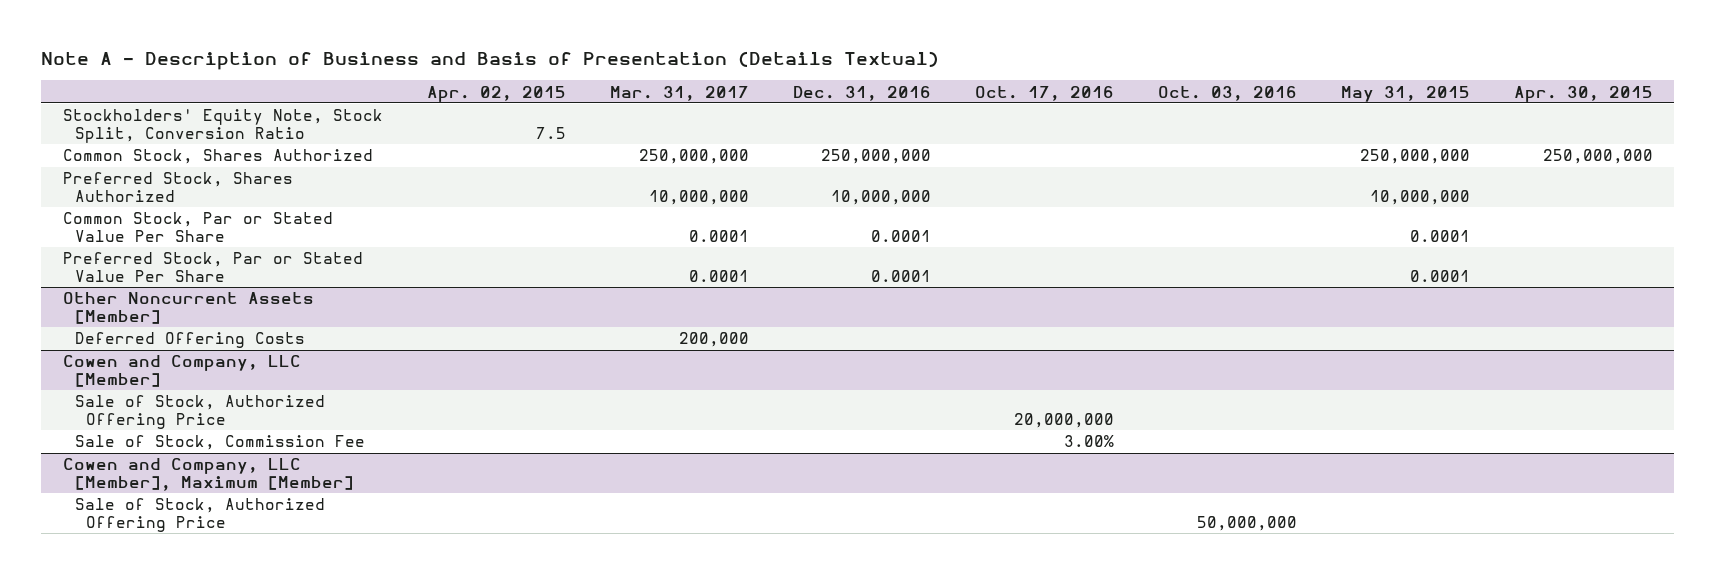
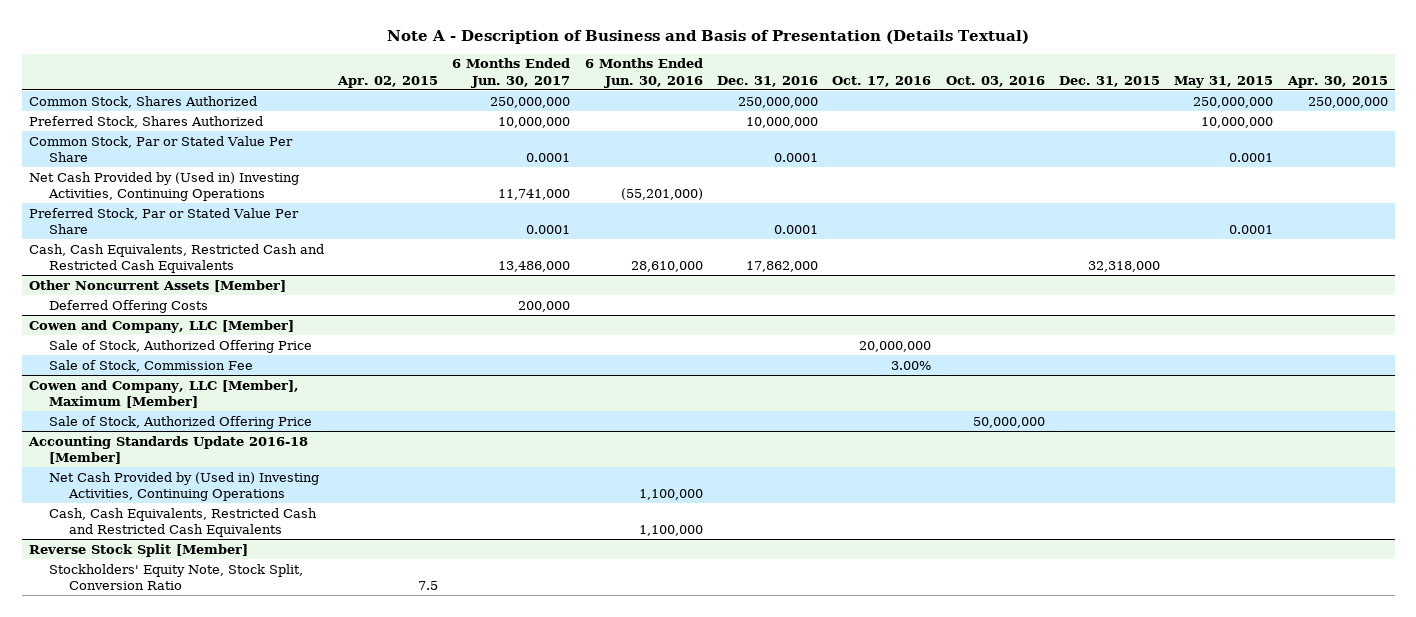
[609,85,749,101] Mar. 31, 2017 -> none
none -> [452,58,571,88] 6 Months Ended Jun. 30, 2017
none -> [584,58,703,88] 6 Months Ended Jun. 30, 2016
none -> [1058,75,1160,87] Dec. 31, 2015
[63,109,384,143] Stockholders' Equity Note, Stock Split, Conversion Ratio -> none
none -> [28,171,299,201] Net Cash Provided by (Used in) Investing Activities, Continuing Operations
none -> [28,243,324,273] Cash, Cash Equivalents, Restricted Cash and Restricted Cash Equivalents
none -> [27,435,308,464] Accounting Standards Update 2016-18 [Member]
none -> [48,471,319,501] Net Cash Provided by (Used in) Investing Activities, Continuing Operations
none -> [48,507,317,537] Cash, Cash Equivalents, Restricted Cash and Restricted Cash Equivalents
none -> [28,543,248,557] Reverse Stock Split [Member]
none -> [48,563,303,590] Stockholders' Equity Note, Stock Split, Conversion Ratio

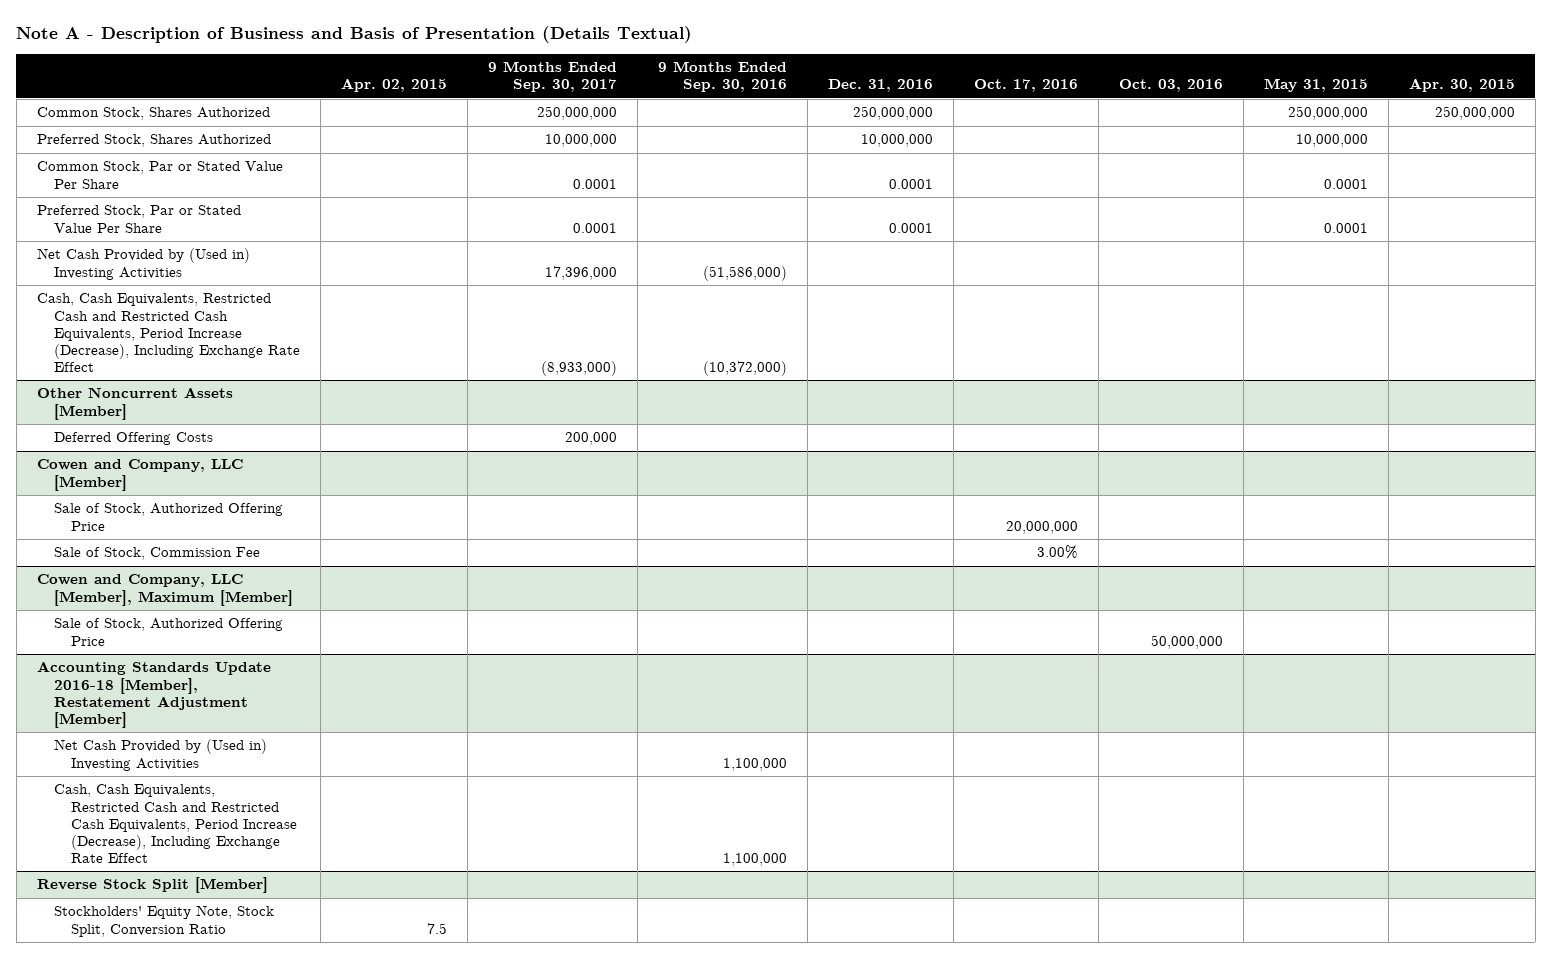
[452,58,571,88] 6 Months Ended Jun. 30, 2017 -> none
[584,58,703,88] 6 Months Ended Jun. 30, 2016 -> none
[1058,75,1160,87] Dec. 31, 2015 -> none
none -> [487,61,617,93] 9 Months Ended Sep. 30, 2017
none -> [657,61,787,93] 9 Months Ended Sep. 30, 2016
[28,171,299,201] Net Cash Provided by (Used in) Investing Activities, Continuing Operations -> none
[28,243,324,273] Cash, Cash Equivalents, Restricted Cash and Restricted Cash Equivalents -> none
none -> [36,248,250,280] Net Cash Provided by (Used in) Investing Activities
none -> [36,293,301,372] Cash, Cash Equivalents, Restricted Cash and Restricted Cash Equivalents, Period Increase (Decrease), Including Exchange Rate Effect
[48,507,317,537] Cash, Cash Equivalents, Restricted Cash and Restricted Cash Equivalents -> none
[27,435,308,464] Accounting Standards Update 2016-18 [Member] -> [36,661,271,728] Accounting Standards Update 2016-18 [Member], Restatement Adjustment [Member]
[48,471,319,501] Net Cash Provided by (Used in) Investing Activities, Continuing Operations -> [54,739,268,771] Net Cash Provided by (Used in) Investing Activities
none -> [54,784,298,863] Cash, Cash Equivalents, Restricted Cash and Restricted Cash Equivalents, Period Increase (Decrease), Including Exchange Rate Effect

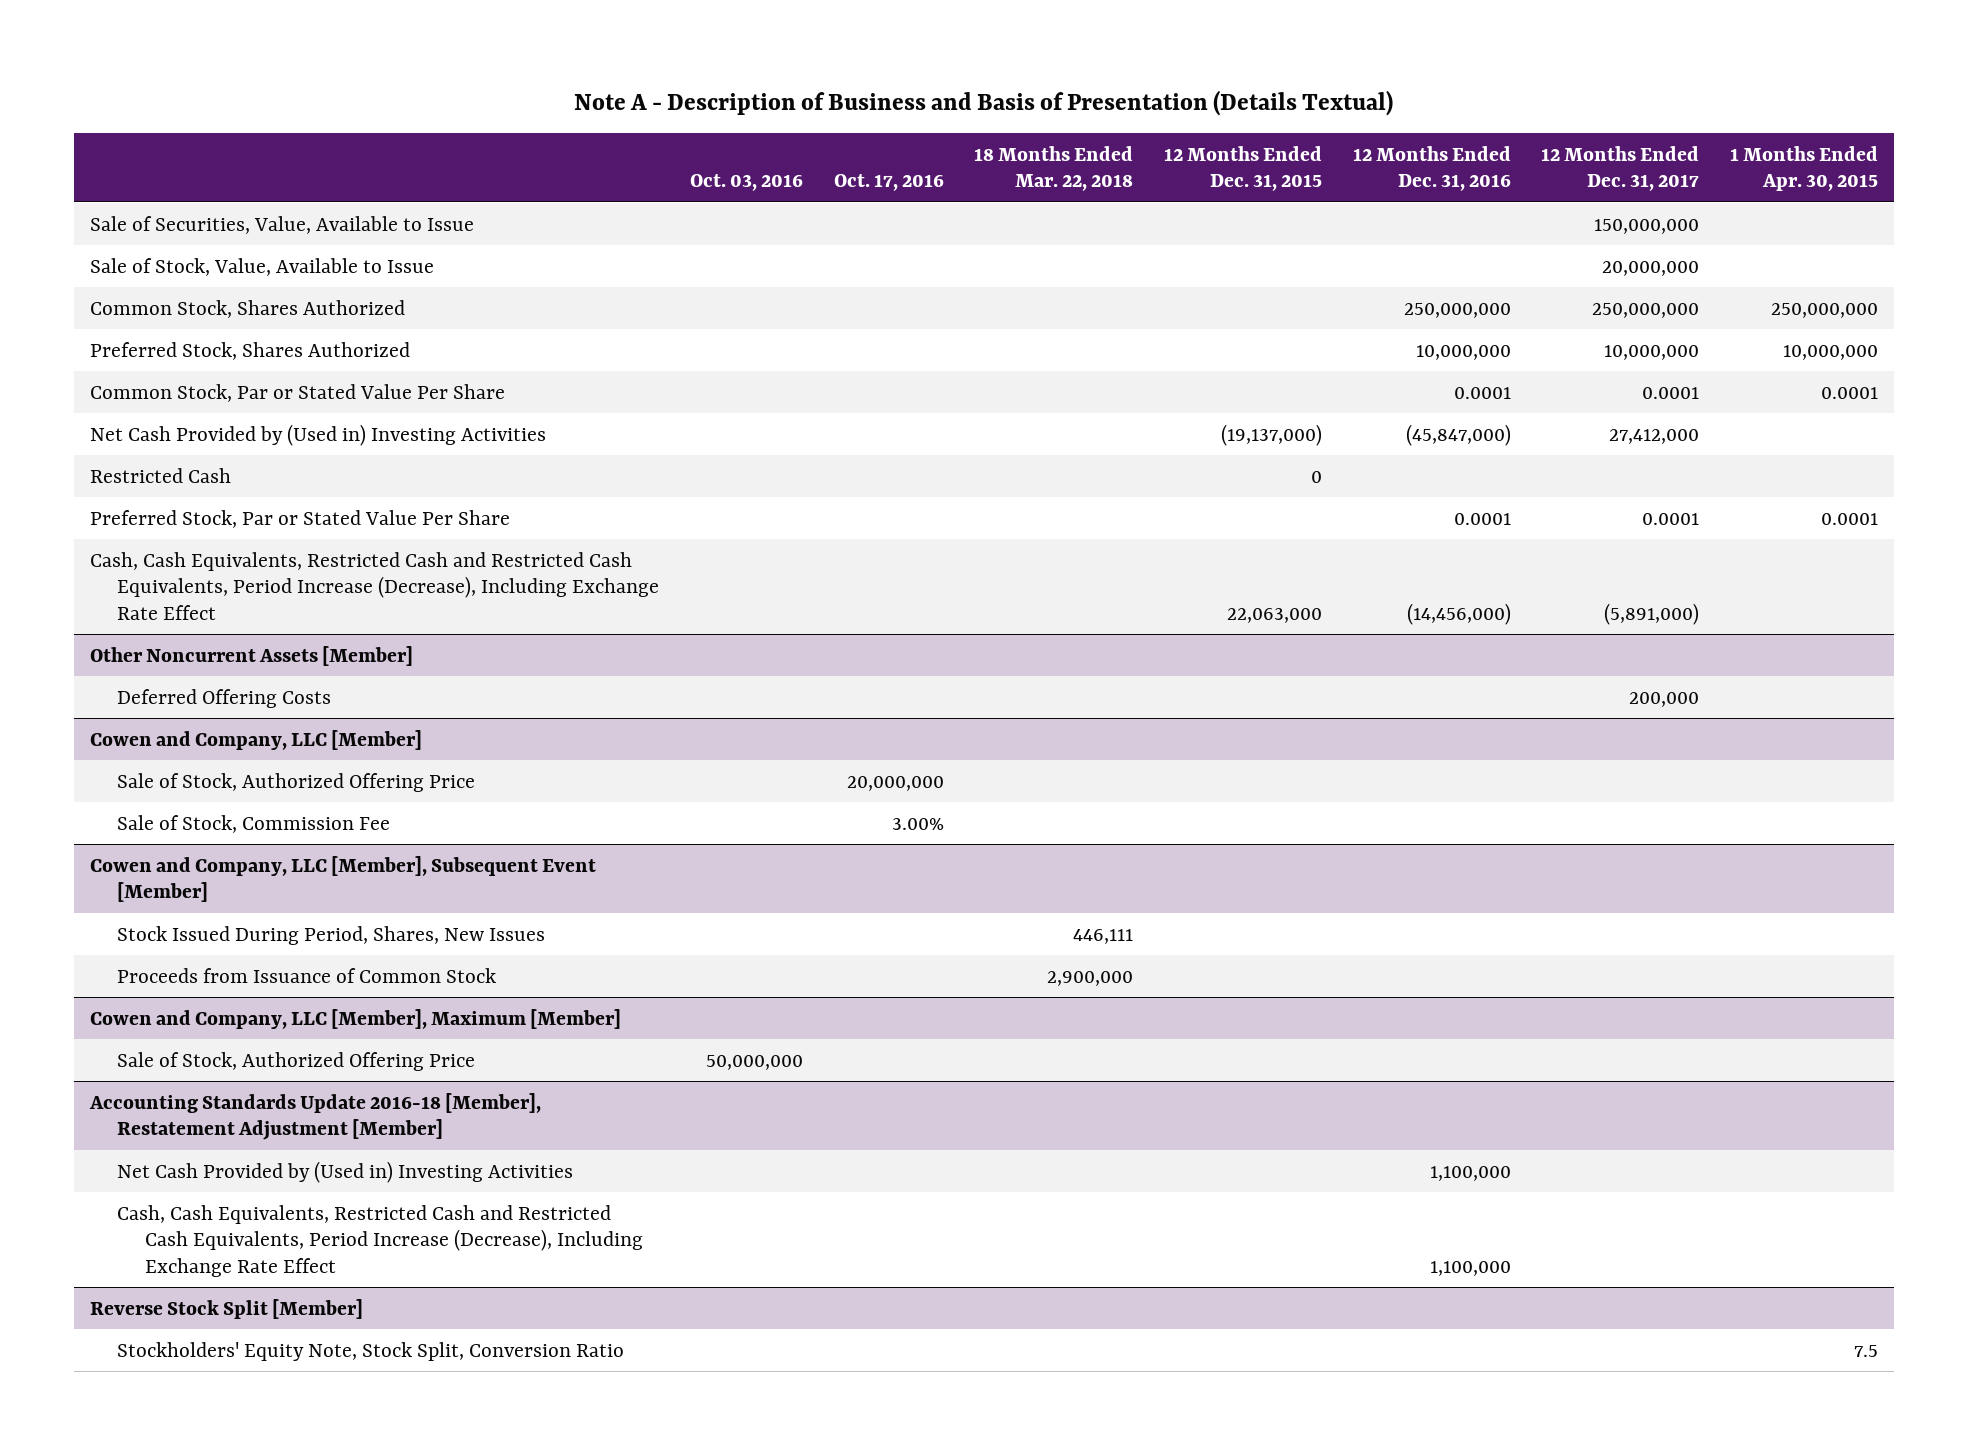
[341,78,448,93] Apr. 02, 2015 -> none
[487,61,617,93] 9 Months Ended Sep. 30, 2017 -> none
[657,61,787,93] 9 Months Ended Sep. 30, 2016 -> none
[827,79,933,93] Dec. 31, 2016 -> none
[1263,78,1368,93] May 31, 2015 -> none
[1408,78,1515,93] Apr. 30, 2015 -> none
none -> [974,145,1134,192] 18 Months Ended Mar. 22, 2018
none -> [1164,145,1323,192] 12 Months Ended Dec. 31, 2015
none -> [1352,145,1511,192] 12 Months Ended Dec. 31, 2016
none -> [1541,145,1700,192] 12 Months Ended Dec. 31, 2017
none -> [1730,145,1879,192] 1 Months Ended Apr. 30, 2015
none -> [89,215,474,234] Sale of Securities, Value, Available to Issue
none -> [89,257,434,276] Sale of Stock, Value, Available to Issue
none -> [89,467,231,483] Restricted Cash
[36,205,241,233] Preferred Stock, Par or Stated Value Per Share -> [89,509,510,528] Preferred Stock, Par or Stated Value Per Share
none -> [89,855,596,903] Cowen and Company, LLC [Member], Subsequent Event [Member]
none -> [117,925,546,945] Stock Issued During Period, Shares, New Issues
none -> [117,967,497,983] Proceeds from Issuance of Common Stock

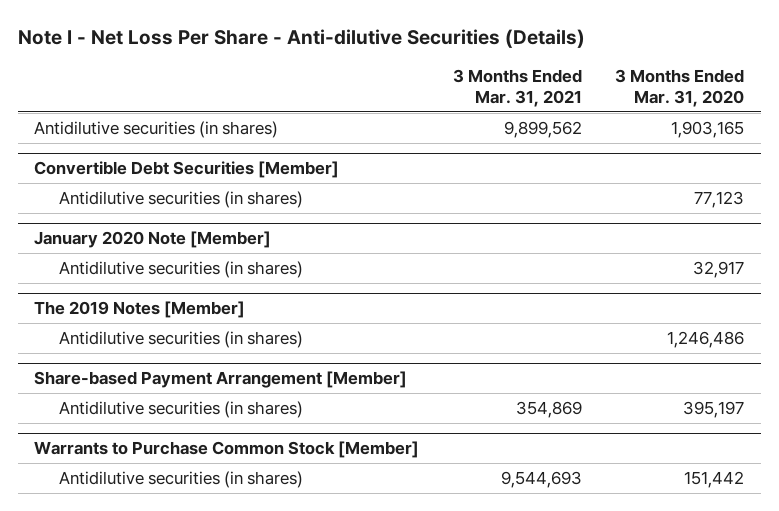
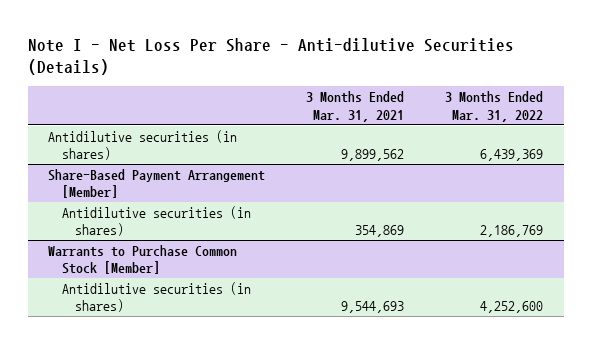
[615,68,745,107] 3 Months Ended Mar. 31, 2020 -> none
none -> [445,91,544,122] 3 Months Ended Mar. 31, 2022
[34,161,340,179] Convertible Debt Securities [Member] -> none
[58,190,303,208] Antidilutive securities (in shares) -> none
[34,231,272,249] January 2020 Note [Member] -> none
[58,260,303,278] Antidilutive securities (in shares) -> none
[34,301,246,319] The 2019 Notes [Member] -> none
[58,330,303,348] Antidilutive securities (in shares) -> none
[34,371,408,389] Share-based Payment Arrangement [Member] -> [48,169,266,199] Share-Based Payment Arrangement [Member]

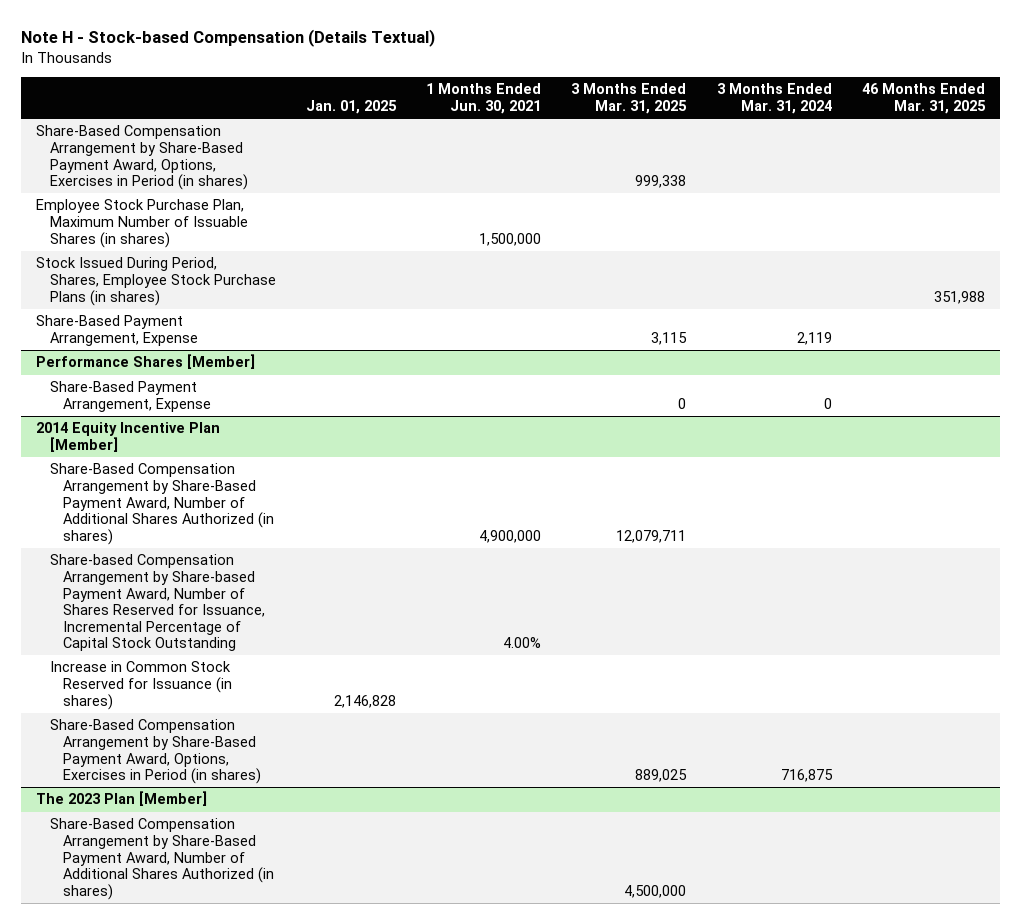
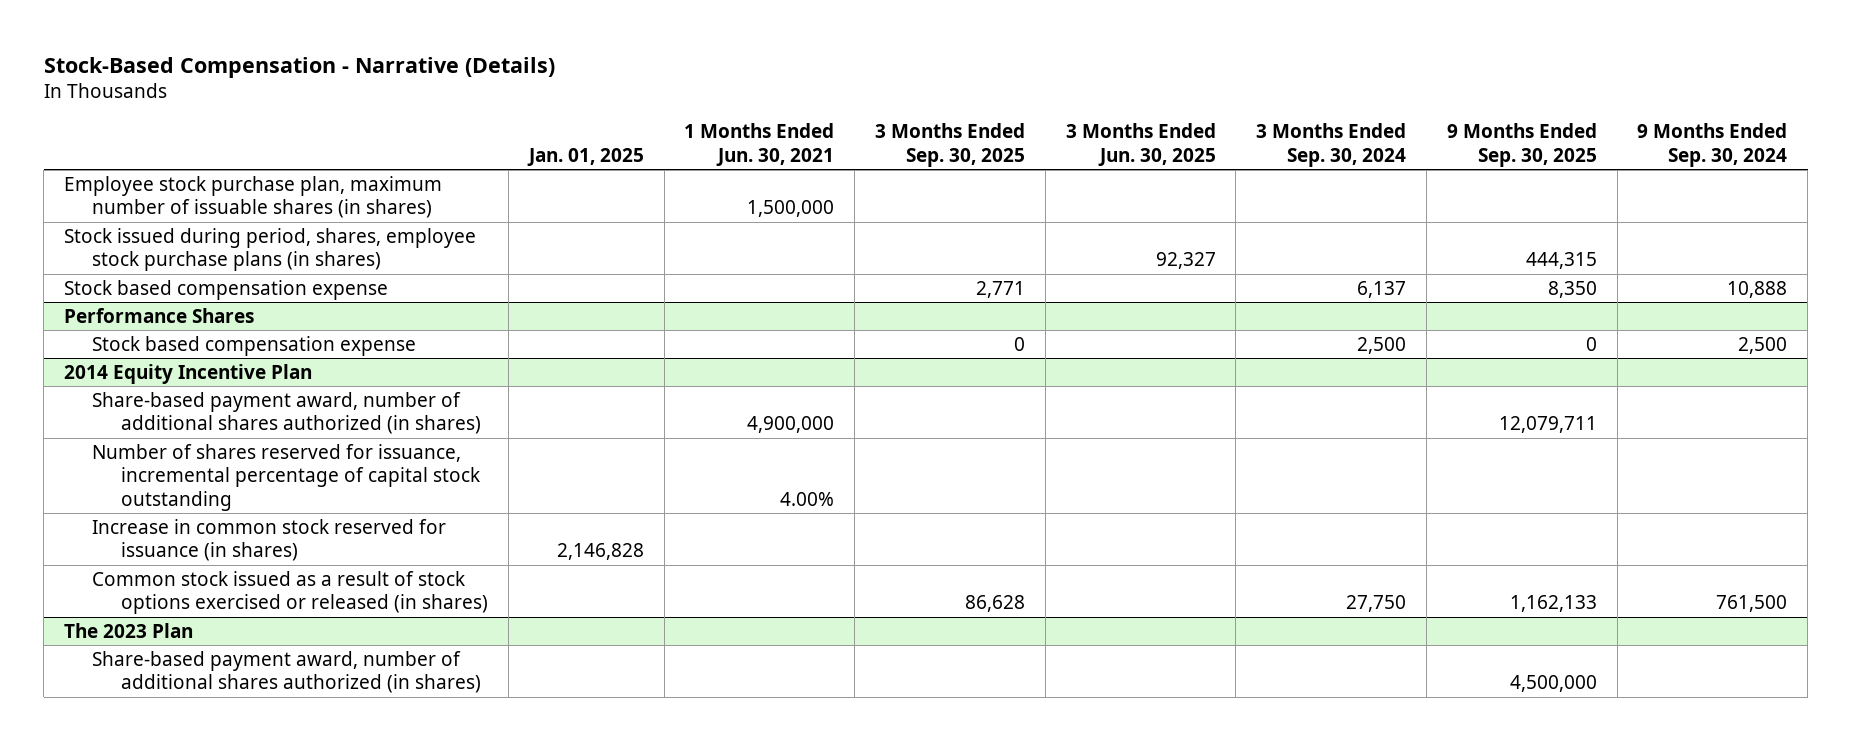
[21,29,436,48] Note H - Stock-based Compensation (Details Textual) -> [43,56,555,78] Stock-Based Compensation - Narrative (Details)
[571,83,688,114] 3 Months Ended Mar. 31, 2025 -> none
[716,83,832,114] 3 Months Ended Mar. 31, 2024 -> none
[862,83,987,114] 46 Months Ended Mar. 31, 2025 -> none
none -> [874,123,1025,167] 3 Months Ended Sep. 30, 2025
none -> [1065,123,1216,166] 3 Months Ended Jun. 30, 2025
none -> [1256,123,1407,167] 3 Months Ended Sep. 30, 2024
none -> [1446,123,1597,167] 9 Months Ended Sep. 30, 2025
none -> [1637,123,1788,167] 9 Months Ended Sep. 30, 2024
[36,125,248,191] Share-Based Compensation Arrangement by Share-Based Payment Award, Options, Exercises in Period (in shares) -> none
[36,199,248,248] Employee Stock Purchase Plan, Maximum Number of Issuable Shares (in shares) -> [63,176,442,219] Employee stock purchase plan, maximum number of issuable shares (in shares)
[36,257,276,306] Stock Issued During Period, Shares, Employee Stock Purchase Plans (in shares) -> [63,228,476,272] Stock issued during period, shares, employee stock purchase plans (in shares)
[36,315,198,346] Share-Based Payment Arrangement, Expense -> [63,280,388,301] Stock based compensation expense
[36,354,256,370] Performance Shares [Member] -> [63,308,254,324] Performance Shares
[49,381,211,412] Share-Based Payment Arrangement, Expense -> [92,336,417,357] Stock based compensation expense
[36,422,221,452] 2014 Equity Incentive Plan [Member] -> [63,364,312,385] 2014 Equity Incentive Plan
[49,463,274,545] Share-Based Compensation Arrangement by Share-Based Payment Award, Number of Additional Shares Authorized (in shares) -> [92,392,482,435] Share-based payment award, number of additional shares authorized (in shares)
[49,554,265,652] Share-based Compensation Arrangement by Share-based Payment Award, Number of Shares Reserved for Issuance, Incremental Percentage of Capital Stock Outstanding -> [92,444,481,511] Number of shares reserved for issuance, incremental percentage of capital stock outstanding
[49,661,232,710] Increase in Common Stock Reserved for Issuance (in shares) -> [92,519,447,562] Increase in common stock reserved for issuance (in shares)
[49,719,261,785] Share-Based Compensation Arrangement by Share-Based Payment Award, Options, Exercises in Period (in shares) -> [92,571,489,615] Common stock issued as a result of stock options exercised or released (in shares)
[36,791,208,807] The 2023 Plan [Member] -> [63,623,193,639] The 2023 Plan
[49,818,274,900] Share-Based Compensation Arrangement by Share-Based Payment Award, Number of Additional Shares Authorized (in shares) -> [92,651,482,694] Share-based payment award, number of additional shares authorized (in shares)

